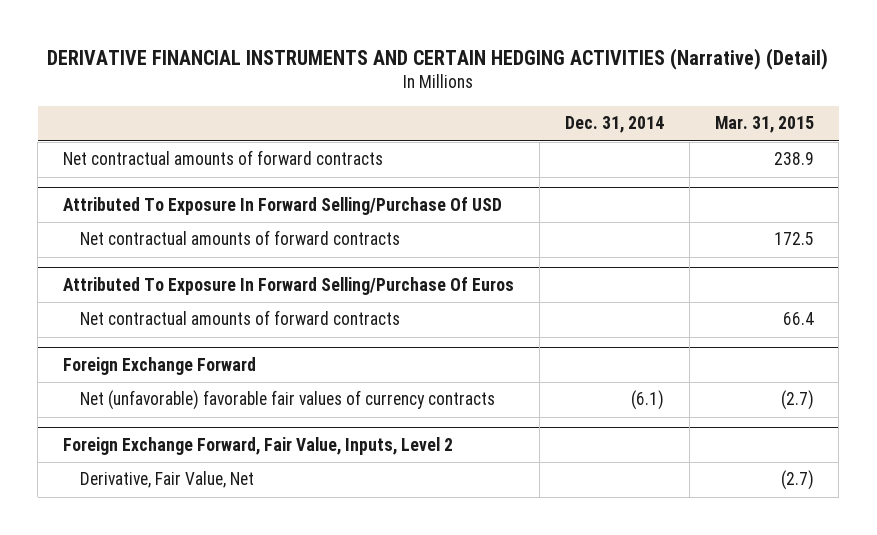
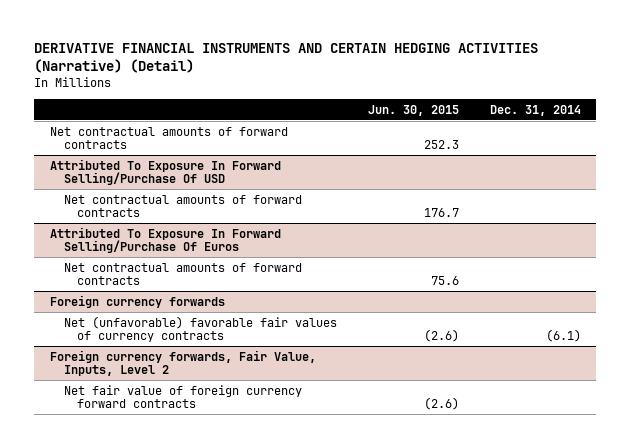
[714,116,814,134] Mar. 31, 2015 -> none
none -> [367,104,459,116] Jun. 30, 2015
[63,357,257,376] Foreign Exchange Forward -> [49,294,225,308] Foreign currency forwards
[63,437,454,456] Foreign Exchange Forward, Fair Value, Inputs, Level 2 -> [49,349,316,377] Foreign currency forwards, Fair Value, Inputs, Level 2
[79,471,254,489] Derivative, Fair Value, Net -> [63,384,302,409] Net fair value of foreign currency forward contracts

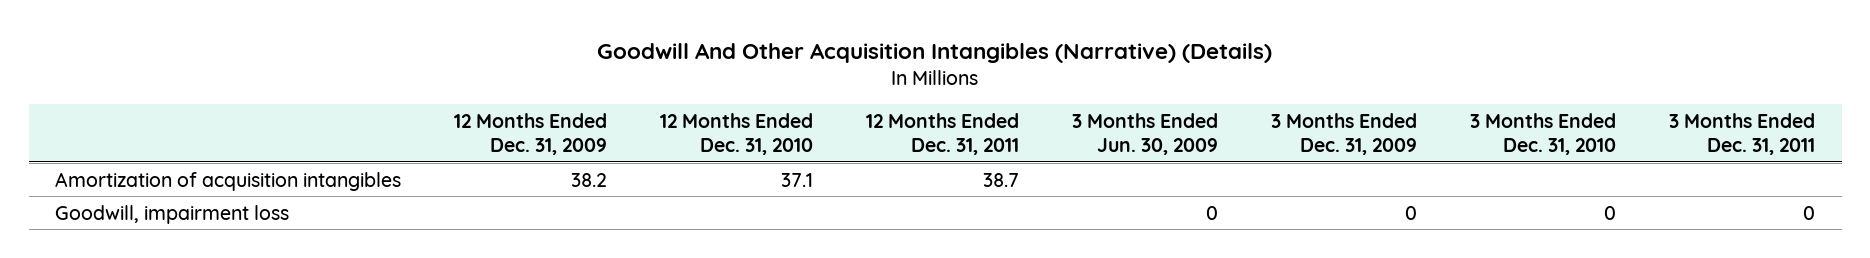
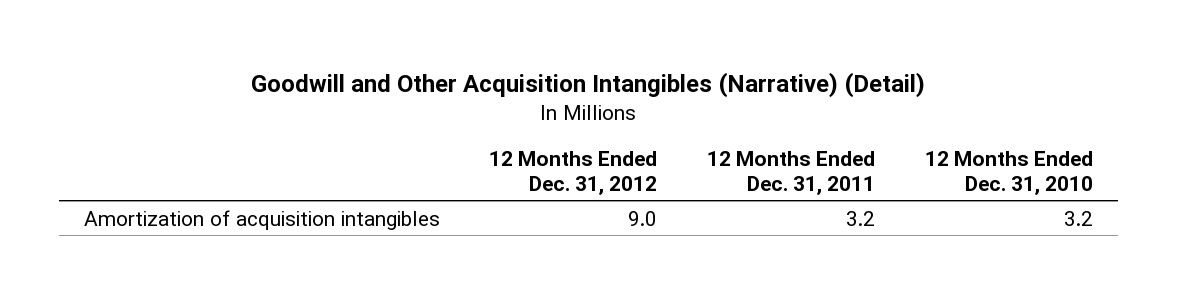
[597,42,1273,63] Goodwill And Other Acquisition Intangibles (Narrative) (Details) -> [251,71,926,98] Goodwill and Other Acquisition Intangibles (Narrative) (Detail)
[454,113,608,156] 12 Months Ended Dec. 31, 2009 -> none
[1072,113,1219,156] 3 Months Ended Jun. 30, 2009 -> none
[1271,113,1418,156] 3 Months Ended Dec. 31, 2009 -> none
[1470,113,1617,156] 3 Months Ended Dec. 31, 2010 -> none
[1669,113,1816,156] 3 Months Ended Dec. 31, 2011 -> none
none -> [489,150,658,195] 12 Months Ended Dec. 31, 2012
[55,204,290,224] Goodwill, impairment loss -> none
[781,172,814,187] 37.1 -> [1063,210,1093,226] 3.2
[983,172,1020,187] 38.7 -> [846,210,876,226] 3.2

